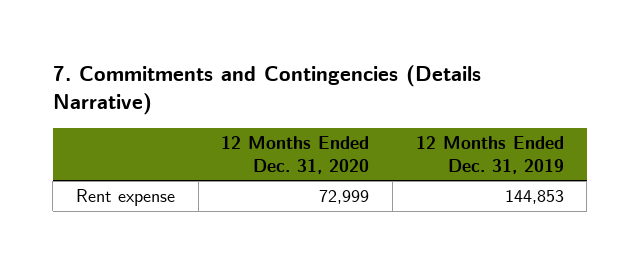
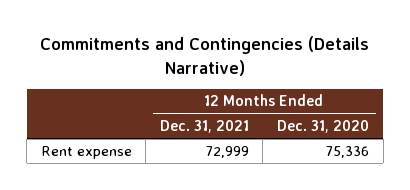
[52,65,481,116] 7. Commitments and Contingencies (Details Narrative) -> [39,36,369,76] Commitments and Contingencies (Details Narrative)
[415,136,564,174] 12 Months Ended Dec. 31, 2019 -> none
none -> [159,119,249,133] Dec. 31, 2021
[319,190,370,205] 72,999 -> [326,146,370,159] 75,336

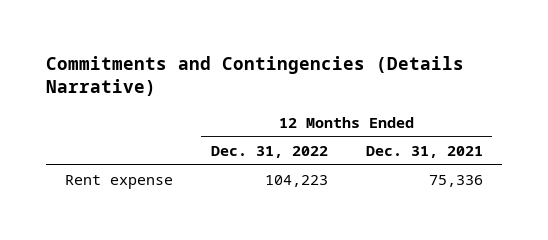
[277,119,370,133] Dec. 31, 2020 -> none
none -> [210,146,328,159] Dec. 31, 2022
[205,146,249,159] 72,999 -> [428,175,483,188] 75,336

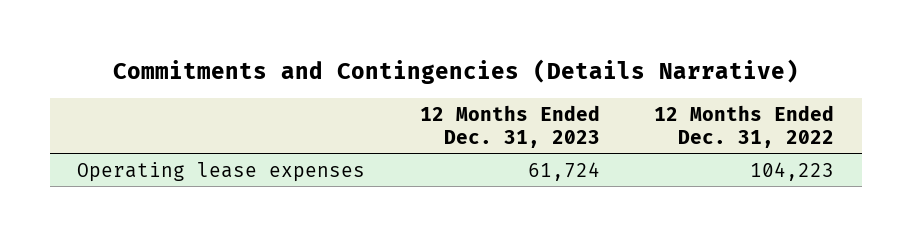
[365,146,483,159] Dec. 31, 2021 -> none
none -> [419,105,600,148] 12 Months Ended Dec. 31, 2023
[65,175,174,190] Rent expense -> [77,161,366,182] Operating lease expenses

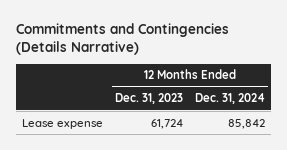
[654,105,835,148] 12 Months Ended Dec. 31, 2022 -> none
none -> [195,93,266,105] Dec. 31, 2024
[77,161,366,182] Operating lease expenses -> [21,118,103,129] Lease expense

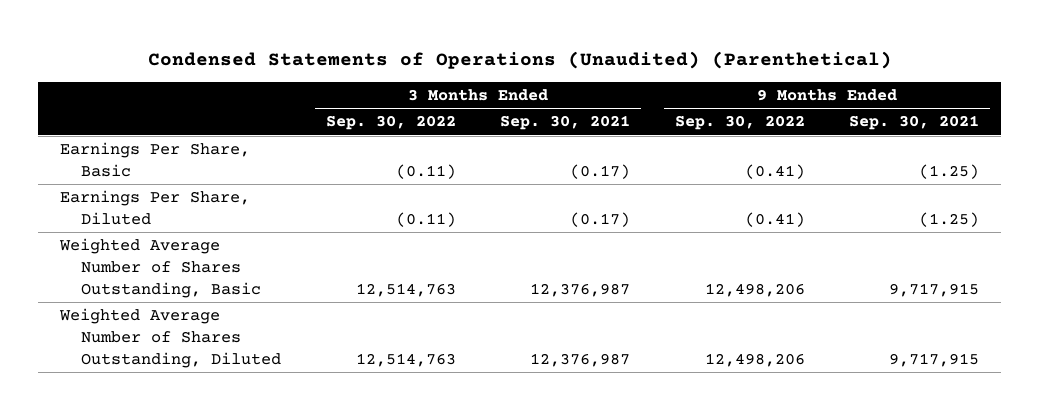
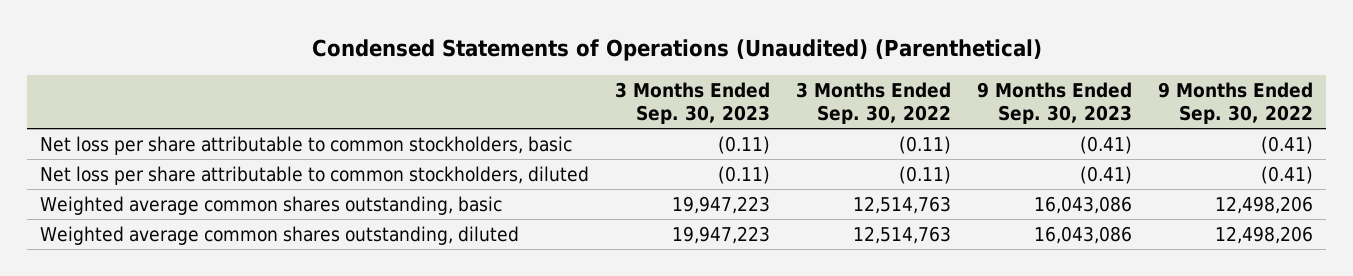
[500,115,631,131] Sep. 30, 2021 -> none
[849,115,980,131] Sep. 30, 2021 -> none
none -> [615,81,771,125] 3 Months Ended Sep. 30, 2023
none -> [977,81,1133,125] 9 Months Ended Sep. 30, 2023
[60,142,251,178] Earnings Per Share, Basic -> [40,135,573,155] Net loss per share attributable to common stockholders, basic
[60,190,251,226] Earnings Per Share, Diluted -> [40,165,590,185] Net loss per share attributable to common stockholders, diluted
[59,238,262,299] Weighted Average Number of Shares Outstanding, Basic -> [40,195,503,215] Weighted average common shares outstanding, basic
[59,308,282,369] Weighted Average Number of Shares Outstanding, Diluted -> [40,225,520,245] Weighted average common shares outstanding, diluted

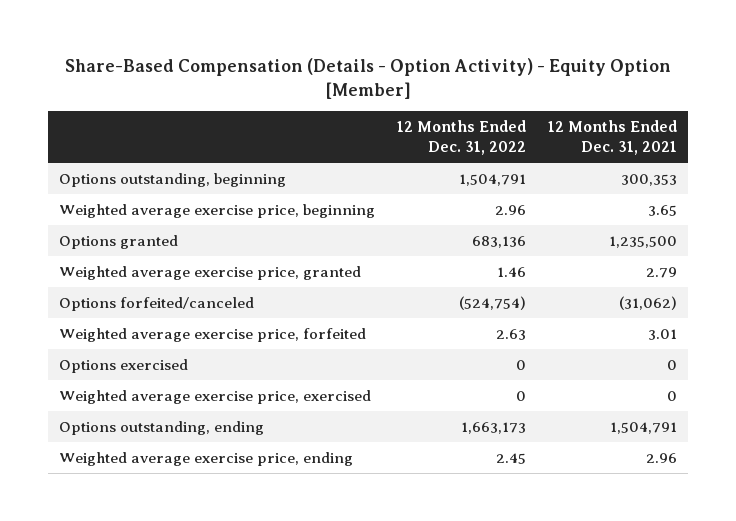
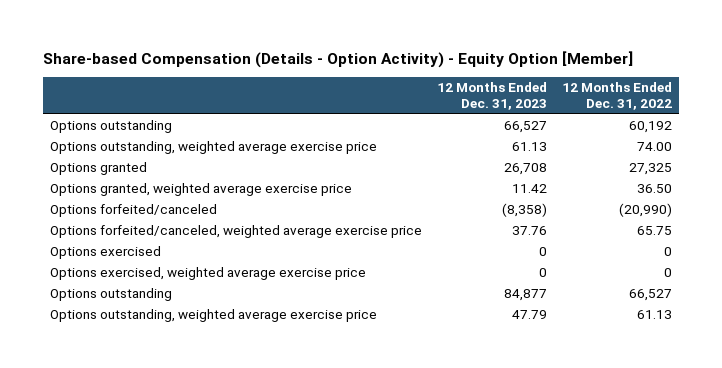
[65,57,672,99] Share-Based Compensation (Details - Option Activity) - Equity Option [Member] -> [43,50,634,68] Share-based Compensation (Details - Option Activity) - Equity Option [Member]
[548,120,678,155] 12 Months Ended Dec. 31, 2021 -> none
none -> [437,82,548,111] 12 Months Ended Dec. 31, 2023
[59,172,287,187] Options outstanding, beginning -> [50,120,173,134] Options outstanding
[459,173,527,186] 1,504,791 -> [628,121,672,134] 60,192
[59,203,376,218] Weighted average exercise price, beginning -> [50,141,378,155] Options outstanding, weighted average exercise price
[495,204,527,215] 2.96 -> [636,142,672,152] 74.00
[472,235,527,248] 683,136 -> [628,163,672,176] 27,325
[59,265,362,280] Weighted average exercise price, granted -> [50,183,353,197] Options granted, weighted average exercise price
[497,266,527,277] 1.46 -> [636,184,672,194] 36.50
[459,295,527,310] (524,754) -> [618,203,672,218] (20,990)
[59,327,367,342] Weighted average exercise price, forfeited -> [50,225,423,239] Options forfeited/canceled, weighted average exercise price
[496,328,527,340] 2.63 -> [636,226,672,236] 65.75
[59,389,372,404] Weighted average exercise price, exercised -> [50,267,367,281] Options exercised, weighted average exercise price
[59,420,265,435] Options outstanding, ending -> [50,288,173,302] Options outstanding
[461,421,527,434] 1,663,173 -> [628,289,672,302] 66,527
[59,451,354,466] Weighted average exercise price, ending -> [50,309,378,323] Options outstanding, weighted average exercise price
[496,452,527,464] 2.45 -> [636,310,672,320] 61.13

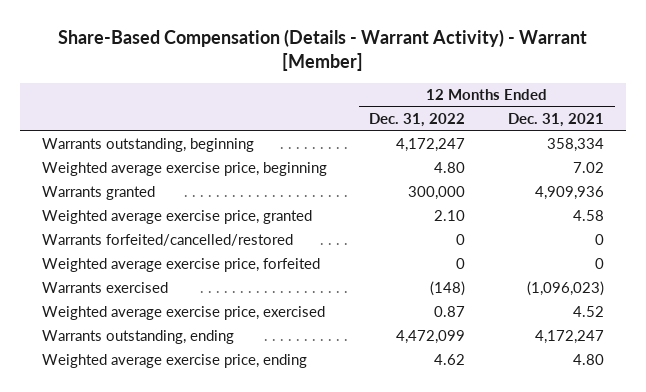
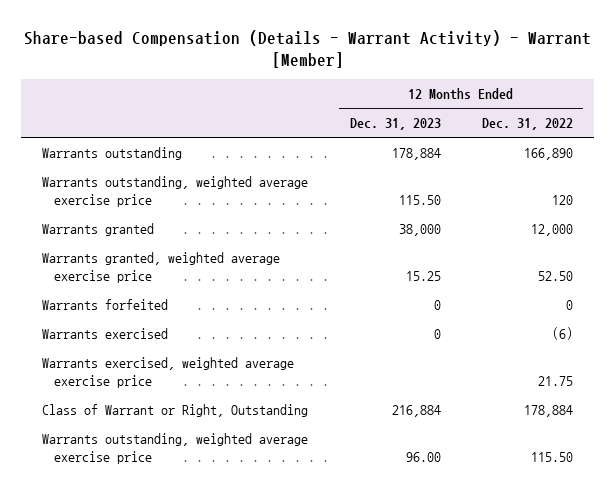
[57,29,587,71] Share-Based Compensation (Details - Warrant Activity) - Warrant [Member] -> [23,30,591,69] Share-based Compensation (Details - Warrant Activity) - Warrant [Member]
[508,113,605,128] Dec. 31, 2021 -> none
none -> [349,118,441,131] Dec. 31, 2023
[41,258,320,273] Weighted average exercise price, forfeited -> none
[41,138,254,153] Warrants outstanding, beginning -> [42,146,183,160] Warrants outstanding
[396,138,466,153] 4,172,247 -> [523,147,573,160] 166,890
[41,162,327,177] Weighted average exercise price, beginning -> [42,175,309,208] Warrants outstanding, weighted average exercise price
[434,162,466,174] 4.80 -> [551,195,573,206] 120
[408,186,466,201] 300,000 -> [530,223,573,236] 12,000
[41,210,312,225] Weighted average exercise price, granted -> [42,251,281,284] Warrants granted, weighted average exercise price
[434,210,466,222] 2.10 -> [537,271,573,282] 52.50
[41,234,293,247] Warrants forfeited/cancelled/restored -> [42,298,169,310] Warrants forfeited
[430,281,466,297] (148) -> [551,326,573,340] (6)
[41,306,325,321] Weighted average exercise price, exercised -> [42,356,295,389] Warrants exercised, weighted average exercise price
[434,306,466,318] 0.87 -> [537,376,573,387] 21.75
[41,330,234,345] Warrants outstanding, ending -> [42,403,309,417] Class of Warrant or Right, Outstanding
[396,330,466,345] 4,472,099 -> [523,404,573,417] 178,884
[41,354,307,369] Weighted average exercise price, ending -> [42,432,309,465] Warrants outstanding, weighted average exercise price
[434,354,466,366] 4.62 -> [530,452,573,463] 115.50

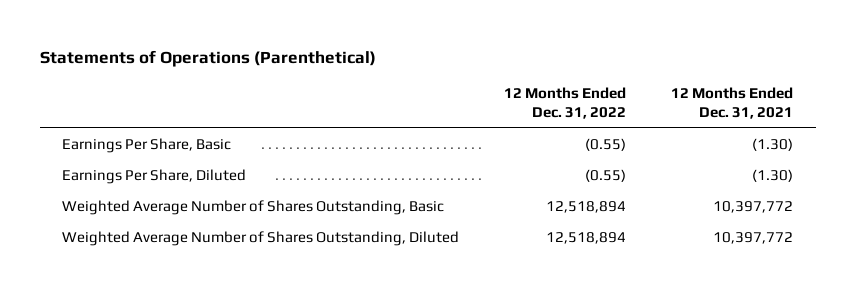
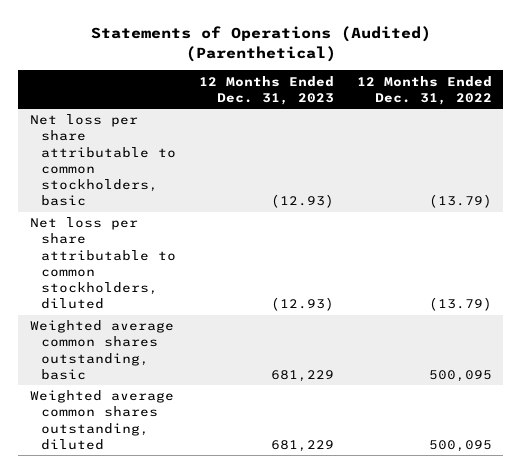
[39,50,376,68] Statements of Operations (Parenthetical) -> [90,26,431,62] Statements of Operations (Audited) (Parenthetical)
[671,87,794,120] 12 Months Ended Dec. 31, 2021 -> none
none -> [198,75,334,105] 12 Months Ended Dec. 31, 2023
[62,138,232,154] Earnings Per Share, Basic -> [29,114,176,207] Net loss per share attributable to common stockholders, basic
[585,138,627,152] (0.55) -> [428,194,492,209] (13.79)
[62,169,247,185] Earnings Per Share, Diluted -> [29,217,176,310] Net loss per share attributable to common stockholders, diluted
[585,169,627,183] (0.55) -> [428,297,492,312] (13.79)
[62,200,445,216] Weighted Average Number of Shares Outstanding, Basic -> [29,320,174,380] Weighted average common shares outstanding, basic
[546,201,627,214] 12,518,894 -> [428,369,492,382] 500,095
[62,231,460,247] Weighted Average Number of Shares Outstanding, Diluted -> [29,390,174,450] Weighted average common shares outstanding, diluted
[546,232,627,245] 12,518,894 -> [428,439,492,452] 500,095

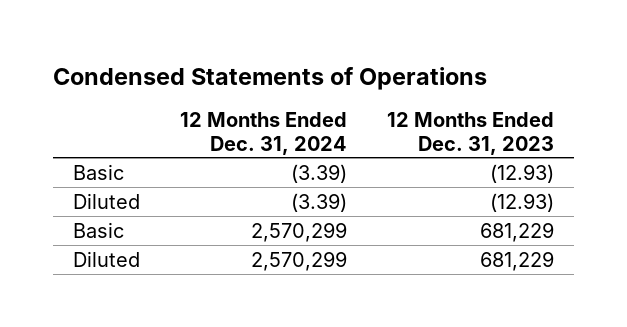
[90,26,431,62] Statements of Operations (Audited) (Parenthetical) -> [53,66,488,90] Condensed Statements of Operations
[356,75,492,105] 12 Months Ended Dec. 31, 2022 -> none
none -> [180,111,348,155] 12 Months Ended Dec. 31, 2024
[29,114,176,207] Net loss per share attributable to common stockholders, basic -> [73,163,125,180] Basic
[29,217,176,310] Net loss per share attributable to common stockholders, diluted -> [73,192,141,209] Diluted
[29,320,174,380] Weighted average common shares outstanding, basic -> [73,221,125,238] Basic
[29,390,174,450] Weighted average common shares outstanding, diluted -> [73,250,141,267] Diluted

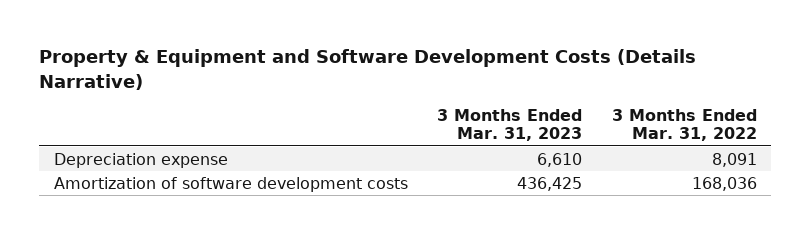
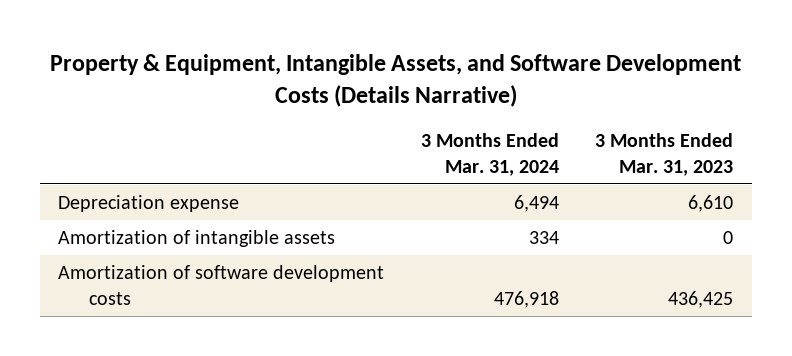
[39,49,697,90] Property & Equipment and Software Development Costs (Details Narrative) -> [49,54,741,107] Property & Equipment, Intangible Assets, and Software Development Costs (Details Narrative)
[611,108,757,142] 3 Months Ended Mar. 31, 2022 -> none
none -> [420,133,559,176] 3 Months Ended Mar. 31, 2024
none -> [58,229,336,247] Amortization of intangible assets

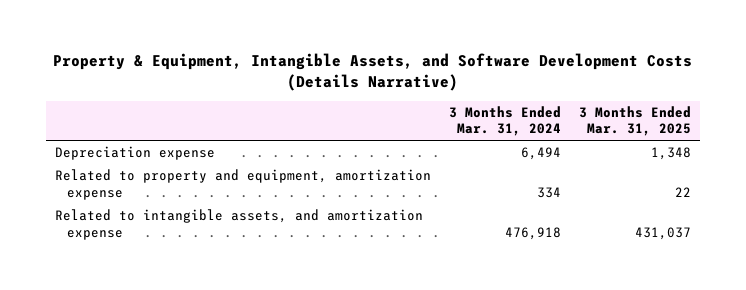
[595,133,734,176] 3 Months Ended Mar. 31, 2023 -> none
none -> [578,105,691,137] 3 Months Ended Mar. 31, 2025
[58,229,336,247] Amortization of intangible assets -> [54,169,431,200] Related to property and equipment, amortization expense
[58,264,385,305] Amortization of software development costs -> [54,209,423,240] Related to intangible assets, and amortization expense

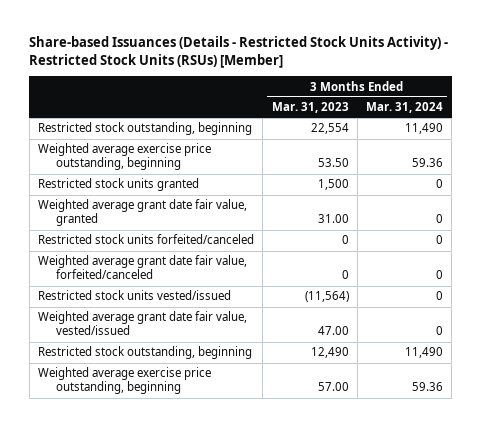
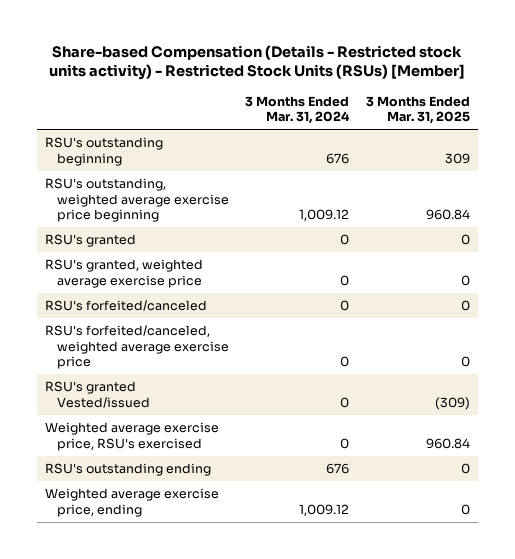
[29,36,449,68] Share-based Issuances (Details - Restricted Stock Units Activity) - Restricted Stock Units (RSUs) [Member] -> [49,44,466,81] Share-based Compensation (Details - Restricted stock units activity) - Restricted Stock Units (RSUs) [Member]
[271,102,349,114] Mar. 31, 2023 -> none
none -> [365,95,470,125] 3 Months Ended Mar. 31, 2025
[38,122,253,136] Restricted stock outstanding, beginning -> none
[38,346,253,360] Restricted stock outstanding, beginning -> none
none -> [45,137,164,166] RSU's outstanding beginning
[38,143,212,171] Weighted average exercise price outstanding, beginning -> [45,178,230,223] RSU's outstanding, weighted average exercise price beginning
[411,158,443,168] 59.36 -> [299,209,350,222] 1,009.12
[38,178,200,192] Restricted stock units granted -> [45,234,137,248] RSU's granted
[38,199,248,227] Weighted average grant date fair value, granted -> [45,259,204,288] RSU's granted, weighted average exercise price
[38,234,255,245] Restricted stock units forfeited/canceled -> [45,300,208,312] RSU's forfeited/canceled
[38,255,248,280] Weighted average grant date fair value, forfeited/canceled -> [45,325,230,370] RSU's forfeited/canceled, weighted average exercise price
[38,290,232,301] Restricted stock units vested/issued -> [45,381,151,408] RSU's granted Vested/issued
[38,311,248,336] Weighted average grant date fair value, vested/issued -> [45,422,220,451] Weighted average exercise price, RSU's exercised
none -> [45,463,212,477] RSU's outstanding ending
[38,367,212,395] Weighted average exercise price outstanding, beginning -> [45,488,220,517] Weighted average exercise price, ending
[411,382,443,392] 59.36 -> [299,503,350,516] 1,009.12

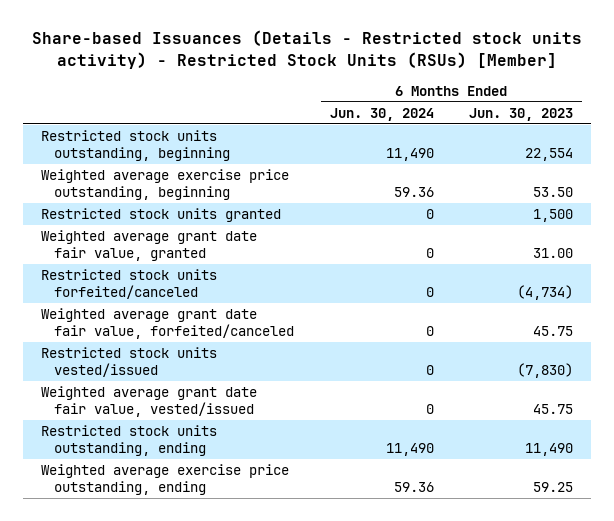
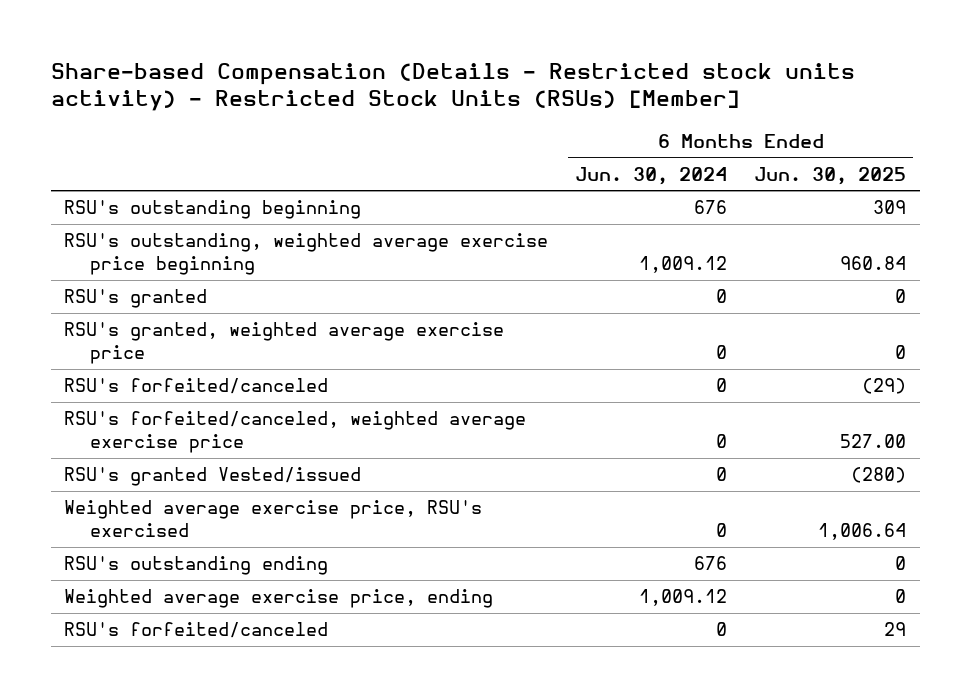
[32,30,583,69] Share-based Issuances (Details - Restricted stock units activity) - Restricted Stock Units (RSUs) [Member] -> [50,62,855,112] Share-based Compensation (Details - Restricted stock units activity) - Restricted Stock Units (RSUs) [Member]
[469,107,574,121] Jun. 30, 2023 -> none
none -> [754,166,907,185] Jun. 30, 2025
[40,130,230,162] Restricted stock units outstanding, beginning -> none
[40,425,217,457] Restricted stock units outstanding, ending -> none
none -> [64,200,362,220] RSU's outstanding beginning
[40,169,289,201] Weighted average exercise price outstanding, beginning -> [64,233,549,275] RSU's outstanding, weighted average exercise price beginning
[393,187,434,198] 59.36 -> [639,255,728,273] 1,009.12
[40,208,281,223] Restricted stock units granted -> [64,289,208,309] RSU's granted
[40,230,257,262] Weighted average grant date fair value, granted -> [64,322,505,364] RSU's granted, weighted average exercise price
[40,269,217,300] Restricted stock units forfeited/canceled -> [64,378,329,395] RSU's forfeited/canceled
[40,308,294,340] Weighted average grant date fair value, forfeited/canceled -> [64,411,527,453] RSU's forfeited/canceled, weighted average exercise price
[40,347,217,378] Restricted stock units vested/issued -> [64,467,362,487] RSU's granted Vested/issued
[40,386,257,418] Weighted average grant date fair value, vested/issued -> [64,500,483,537] Weighted average exercise price, RSU's exercised
none -> [64,556,329,576] RSU's outstanding ending
[40,464,289,496] Weighted average exercise price outstanding, ending -> [64,589,494,609] Weighted average exercise price, ending
[393,482,434,493] 59.36 -> [639,589,728,607] 1,009.12
none -> [64,622,329,639] RSU's forfeited/canceled

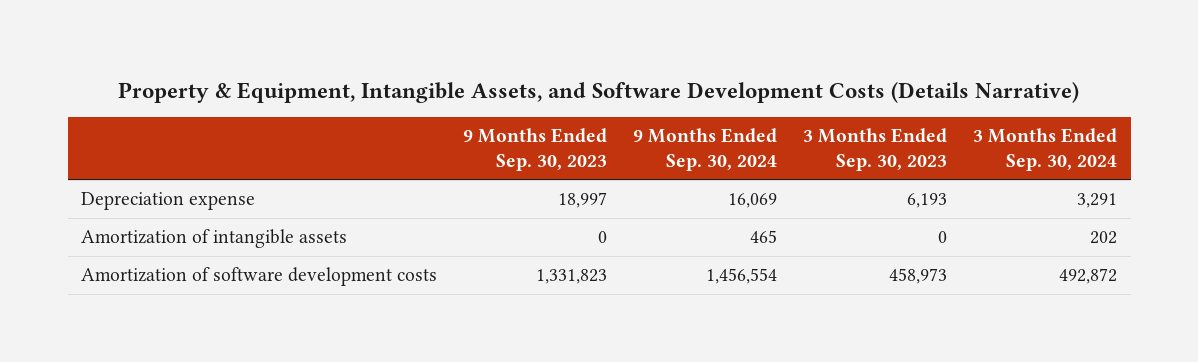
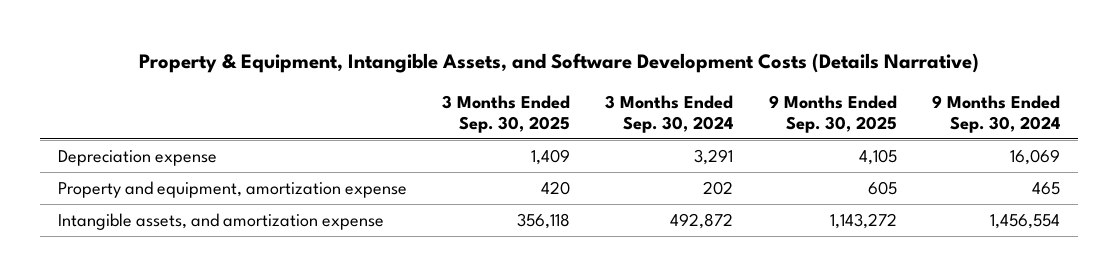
[462,128,607,171] 9 Months Ended Sep. 30, 2023 -> none
[803,128,948,171] 3 Months Ended Sep. 30, 2023 -> none
none -> [442,94,571,133] 3 Months Ended Sep. 30, 2025
none -> [768,94,897,133] 9 Months Ended Sep. 30, 2025
[80,229,347,249] Amortization of intangible assets -> [57,180,407,198] Property and equipment, amortization expense
[80,267,437,287] Amortization of software development costs -> [57,212,384,230] Intangible assets, and amortization expense

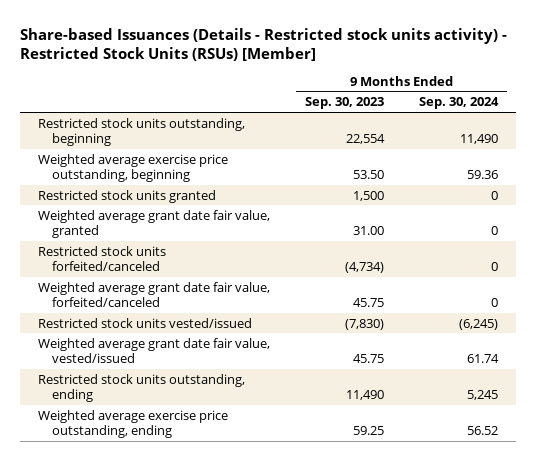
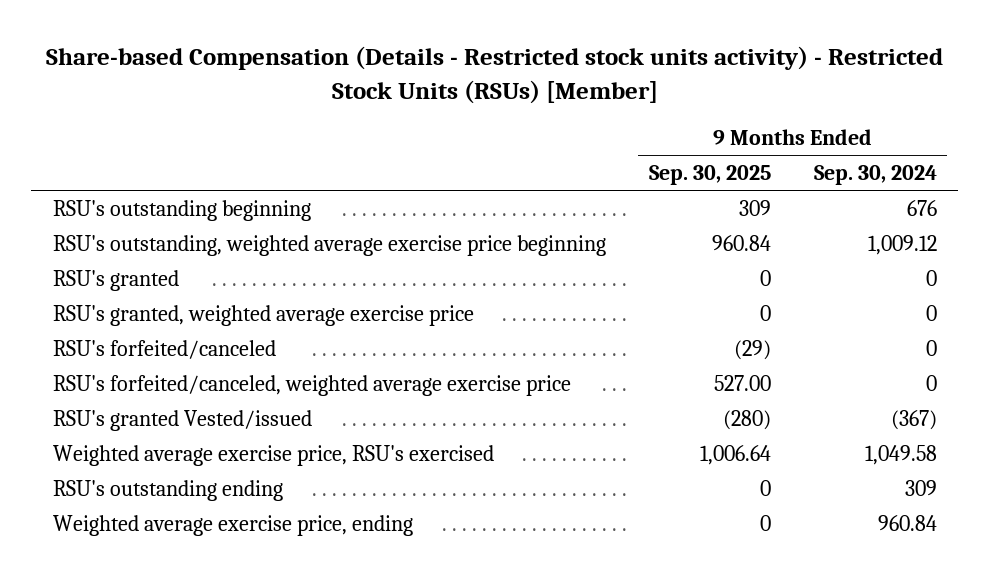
[20,27,508,62] Share-based Issuances (Details - Restricted stock units activity) - Restricted Stock Units (RSUs) [Member] -> [45,46,943,104] Share-based Compensation (Details - Restricted stock units activity) - Restricted Stock Units (RSUs) [Member]
[305,97,385,110] Sep. 30, 2023 -> none
none -> [648,165,771,186] Sep. 30, 2025
[37,117,245,147] Restricted stock units outstanding, beginning -> none
[37,337,270,364] Weighted average grant date fair value, vested/issued -> none
[37,373,245,403] Restricted stock units outstanding, ending -> none
none -> [52,199,311,221] RSU's outstanding beginning
[37,153,228,183] Weighted average exercise price outstanding, beginning -> [52,234,606,256] RSU's outstanding, weighted average exercise price beginning
[467,170,499,180] 59.36 -> [867,234,937,255] 1,009.12
[37,189,216,203] Restricted stock units granted -> [52,269,179,291] RSU's granted
[37,209,270,239] Weighted average grant date fair value, granted -> [52,304,474,326] RSU's granted, weighted average exercise price
[37,245,166,272] Restricted stock units forfeited/canceled -> [52,339,276,359] RSU's forfeited/canceled
[37,281,270,308] Weighted average grant date fair value, forfeited/canceled -> [52,374,571,396] RSU's forfeited/canceled, weighted average exercise price
[37,317,252,328] Restricted stock units vested/issued -> [52,409,312,431] RSU's granted Vested/issued
[459,318,499,330] (6,245) -> [890,409,937,430] (367)
none -> [52,444,494,466] Weighted average exercise price, RSU's exercised
none -> [52,479,283,501] RSU's outstanding ending
[37,409,228,439] Weighted average exercise price outstanding, ending -> [52,514,413,536] Weighted average exercise price, ending
[467,426,499,436] 56.52 -> [877,514,937,531] 960.84

